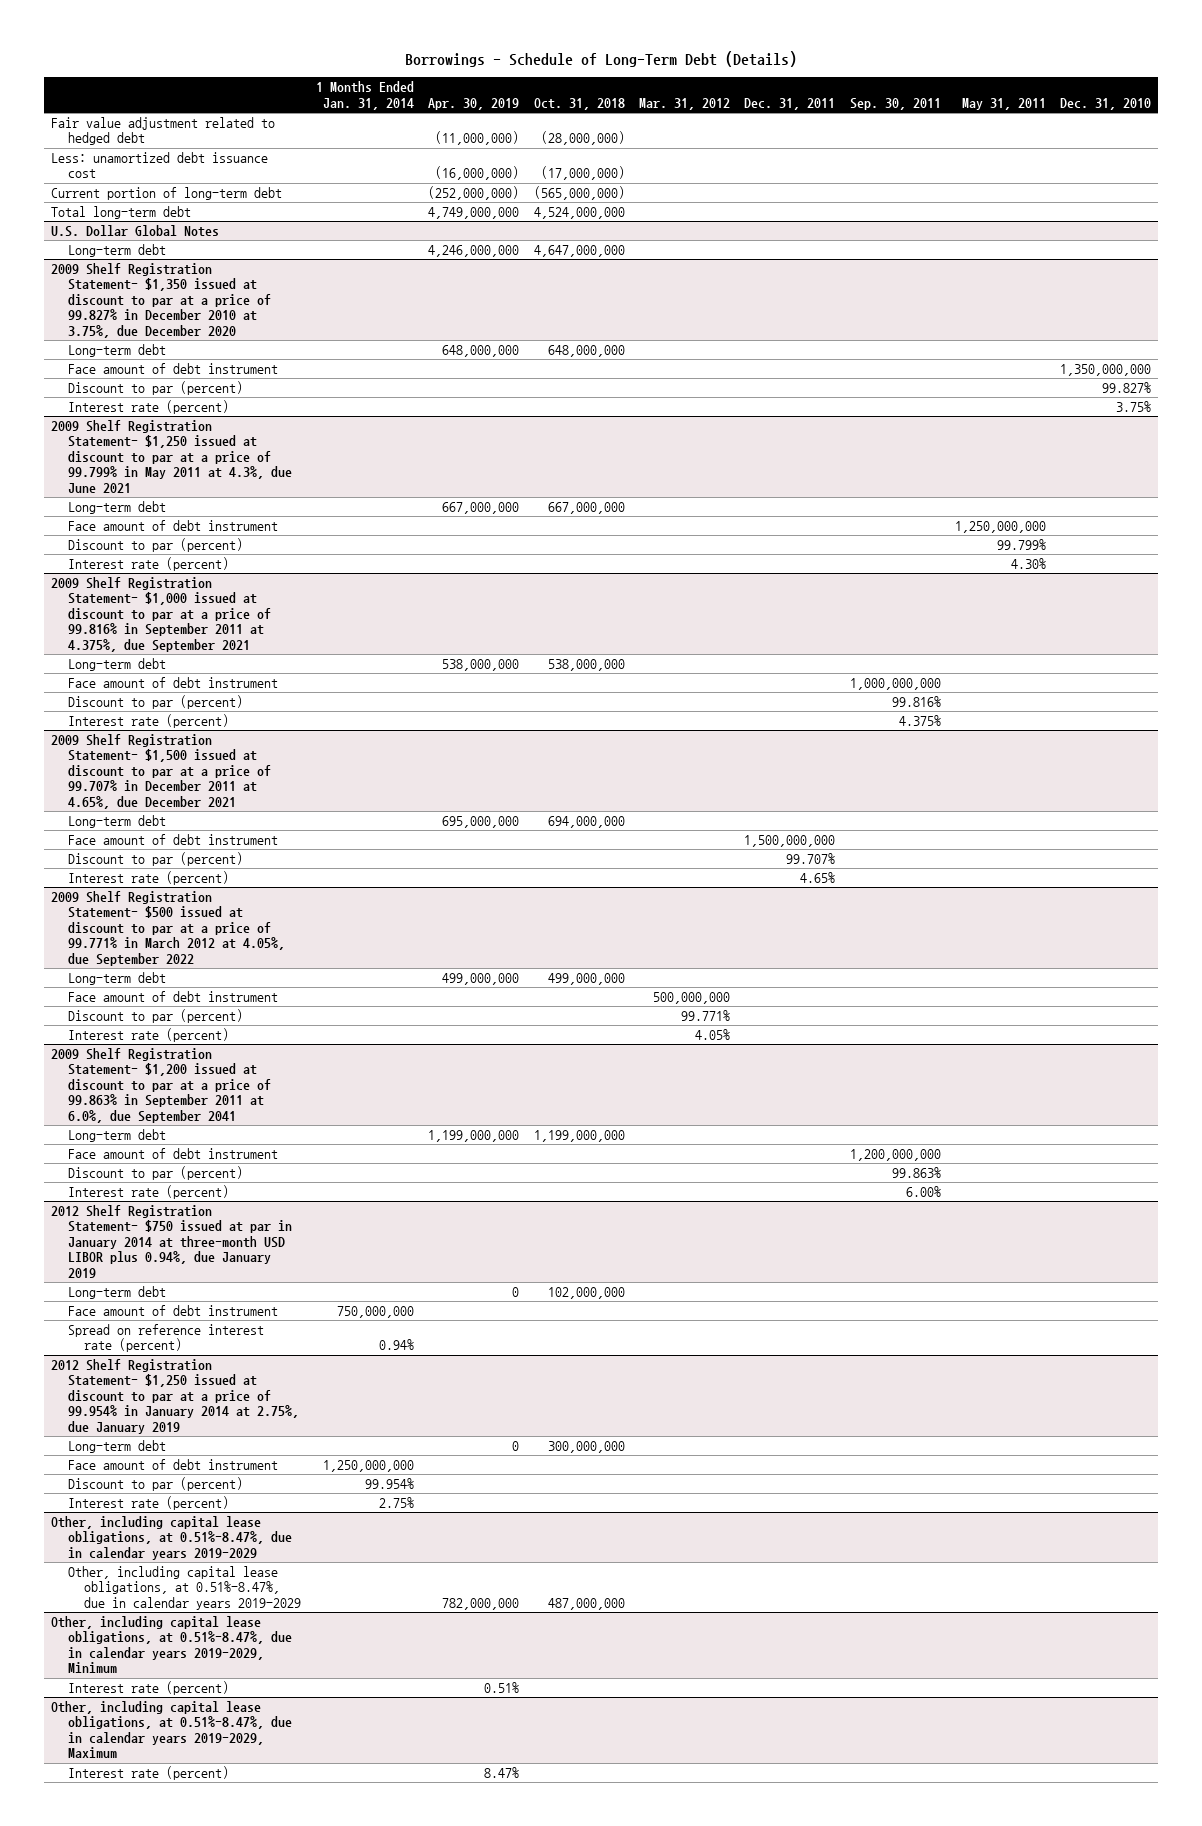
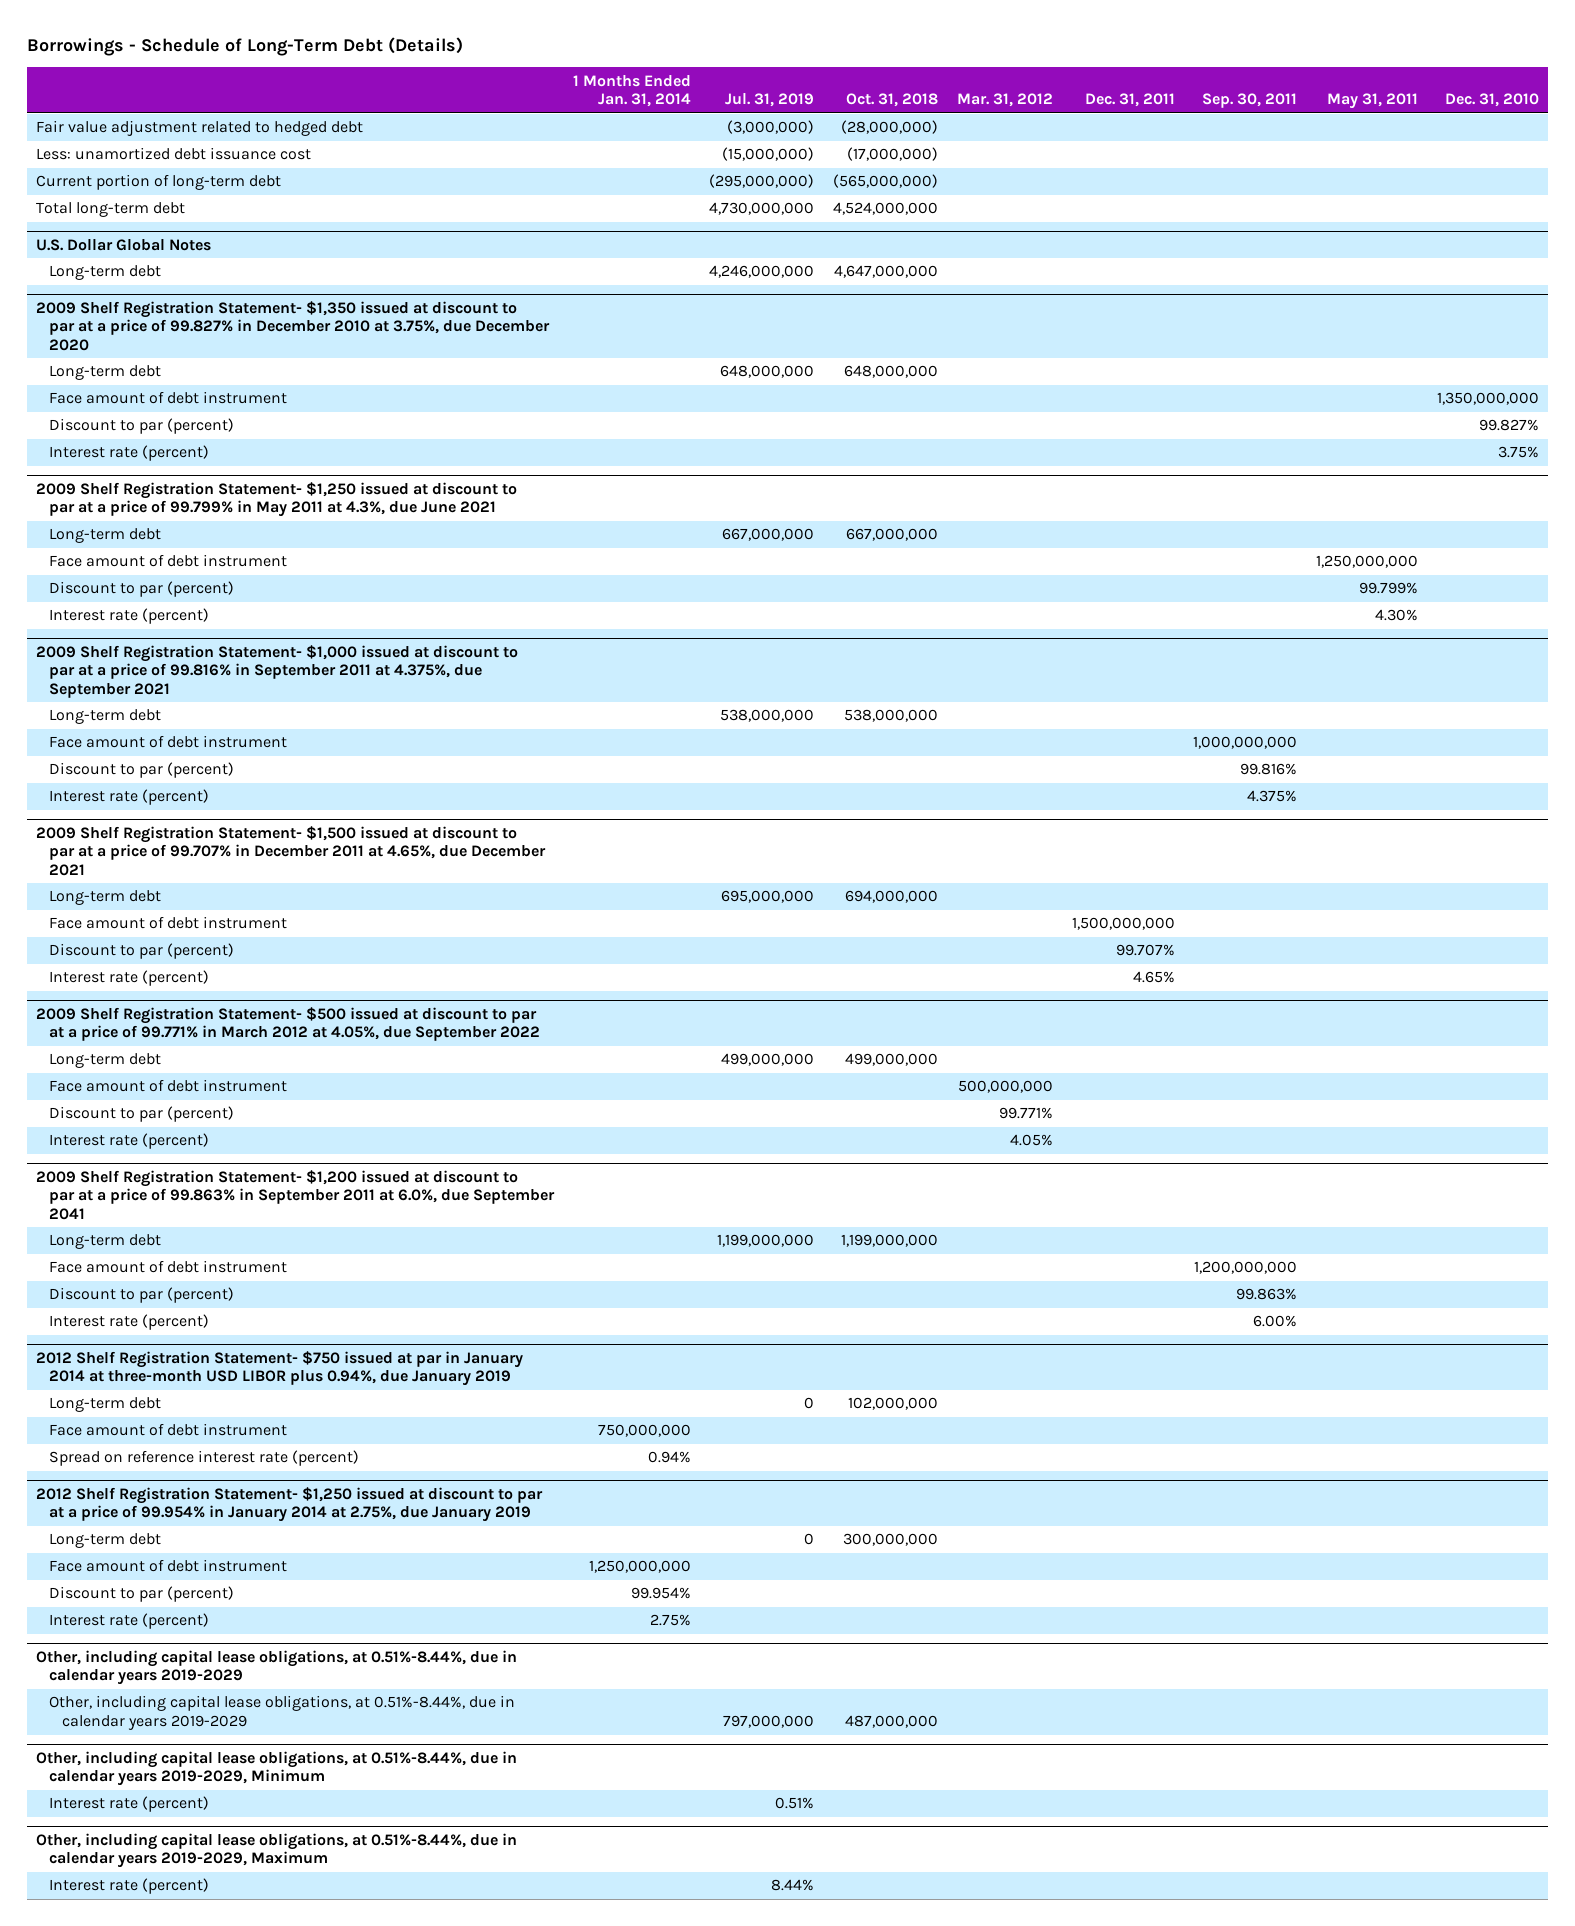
[428,97,520,110] Apr. 30, 2019 -> none
none -> [725,93,815,108] Jul. 31, 2019
[50,1515,292,1560] Other, including capital lease obligations, at 0.51%-8.47%, due in calendar years 2019-2029 -> [36,1649,518,1686] Other, including capital lease obligations, at 0.51%-8.44%, due in calendar years 2019-2029
[67,1565,302,1610] Other, including capital lease obligations, at 0.51%-8.47%, due in calendar years 2019-2029 -> [49,1695,516,1731] Other, including capital lease obligations, at 0.51%-8.44%, due in calendar years 2019-2029
[50,1615,292,1674] Other, including capital lease obligations, at 0.51%-8.47%, due in calendar years 2019-2029, Minimum -> [36,1750,518,1787] Other, including capital lease obligations, at 0.51%-8.44%, due in calendar years 2019-2029, Minimum
[50,1700,292,1759] Other, including capital lease obligations, at 0.51%-8.47%, due in calendar years 2019-2029, Maximum -> [36,1832,518,1869] Other, including capital lease obligations, at 0.51%-8.44%, due in calendar years 2019-2029, Maximum

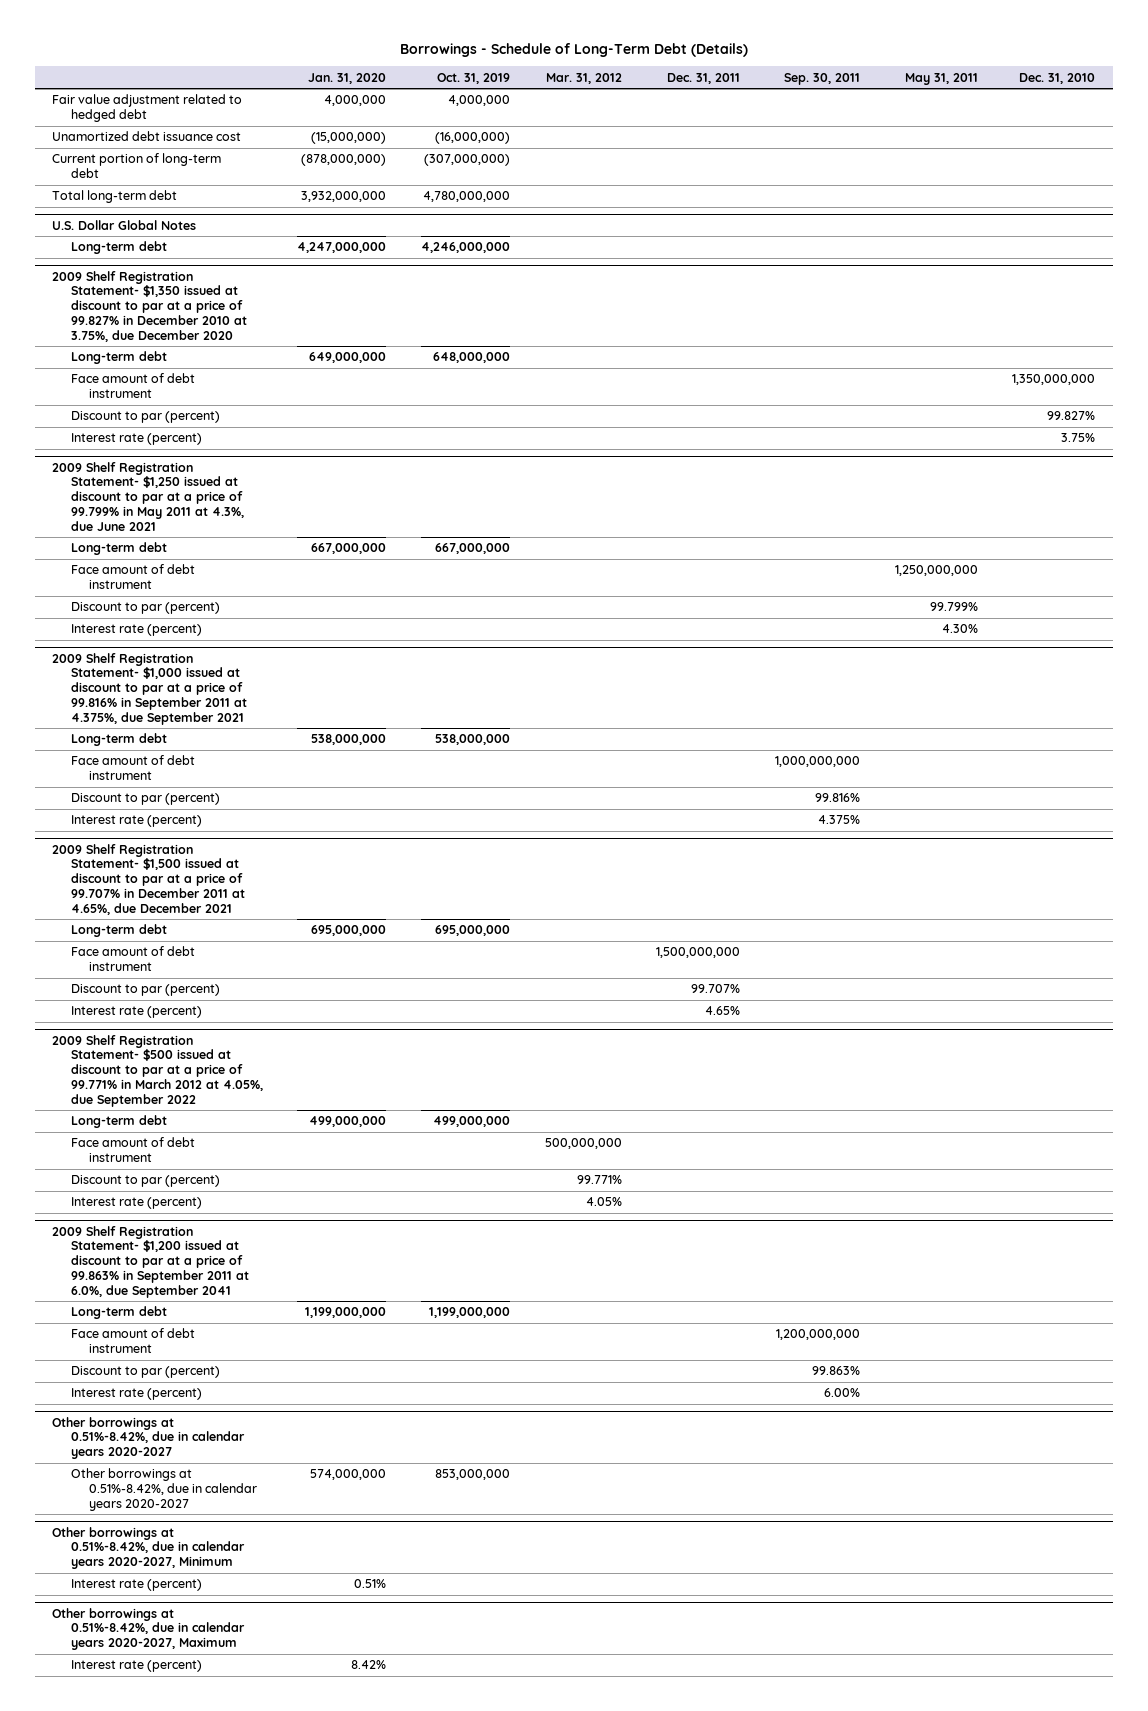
[572,74,691,108] 1 Months Ended Jan. 31, 2014 -> none
[725,93,815,108] Jul. 31, 2019 -> none
[846,93,939,108] Oct. 31, 2018 -> none
none -> [308,72,387,84] Jan. 31, 2020
none -> [437,72,511,84] Oct. 31, 2019
[36,147,312,161] Less: unamortized debt issuance cost -> [52,131,242,142] Unamortized debt issuance cost
[36,1350,524,1387] 2012 Shelf Registration Statement- $750 issued at par in January 2014 at three-month USD LIBOR plus 0.94%, due January 2019 -> none
[49,1397,162,1413] Long-term debt -> none
[49,1423,288,1437] Face amount of debt instrument -> none
[49,1450,360,1467] Spread on reference interest rate (percent) -> none
[36,1486,544,1523] 2012 Shelf Registration Statement- $1,250 issued at discount to par at a price of 99.954% in January 2014 at 2.75%, due January 2019 -> none
[49,1533,162,1549] Long-term debt -> none
[49,1559,288,1573] Face amount of debt instrument -> none
[49,1586,235,1603] Discount to par (percent) -> none
[49,1613,210,1630] Interest rate (percent) -> none
[36,1649,518,1686] Other, including capital lease obligations, at 0.51%-8.44%, due in calendar years 2019-2029 -> none
[49,1695,516,1731] Other, including capital lease obligations, at 0.51%-8.44%, due in calendar years 2019-2029 -> none
[36,1750,518,1787] Other, including capital lease obligations, at 0.51%-8.44%, due in calendar years 2019-2029, Minimum -> none
[49,1796,210,1813] Interest rate (percent) -> none
[36,1832,518,1869] Other, including capital lease obligations, at 0.51%-8.44%, due in calendar years 2019-2029, Maximum -> none
[49,1878,210,1895] Interest rate (percent) -> none
none -> [52,1416,245,1460] Other borrowings at 0.51%-8.42%, due in calendar years 2020-2027
none -> [70,1468,258,1511] Other borrowings at 0.51%-8.42%, due in calendar years 2020-2027
none -> [52,1526,245,1570] Other borrowings at 0.51%-8.42%, due in calendar years 2020-2027, Minimum
none -> [70,1579,202,1592] Interest rate (percent)
none -> [52,1607,245,1651] Other borrowings at 0.51%-8.42%, due in calendar years 2020-2027, Maximum
none -> [70,1660,202,1673] Interest rate (percent)

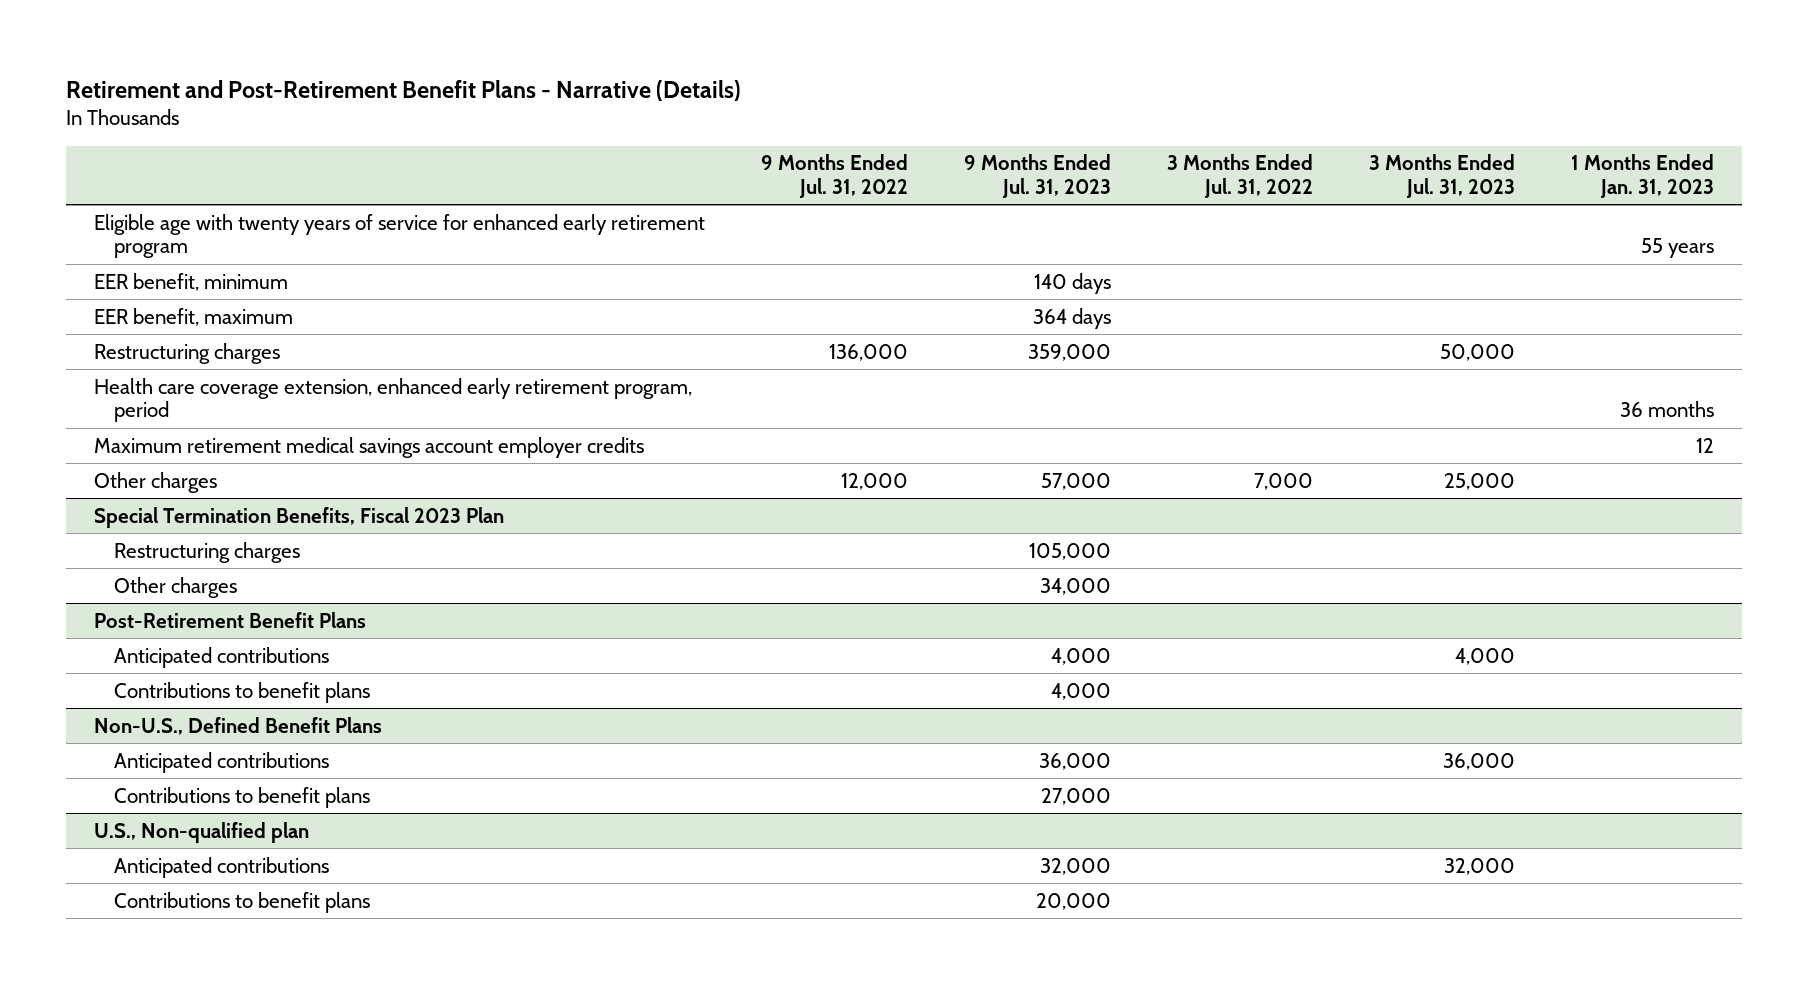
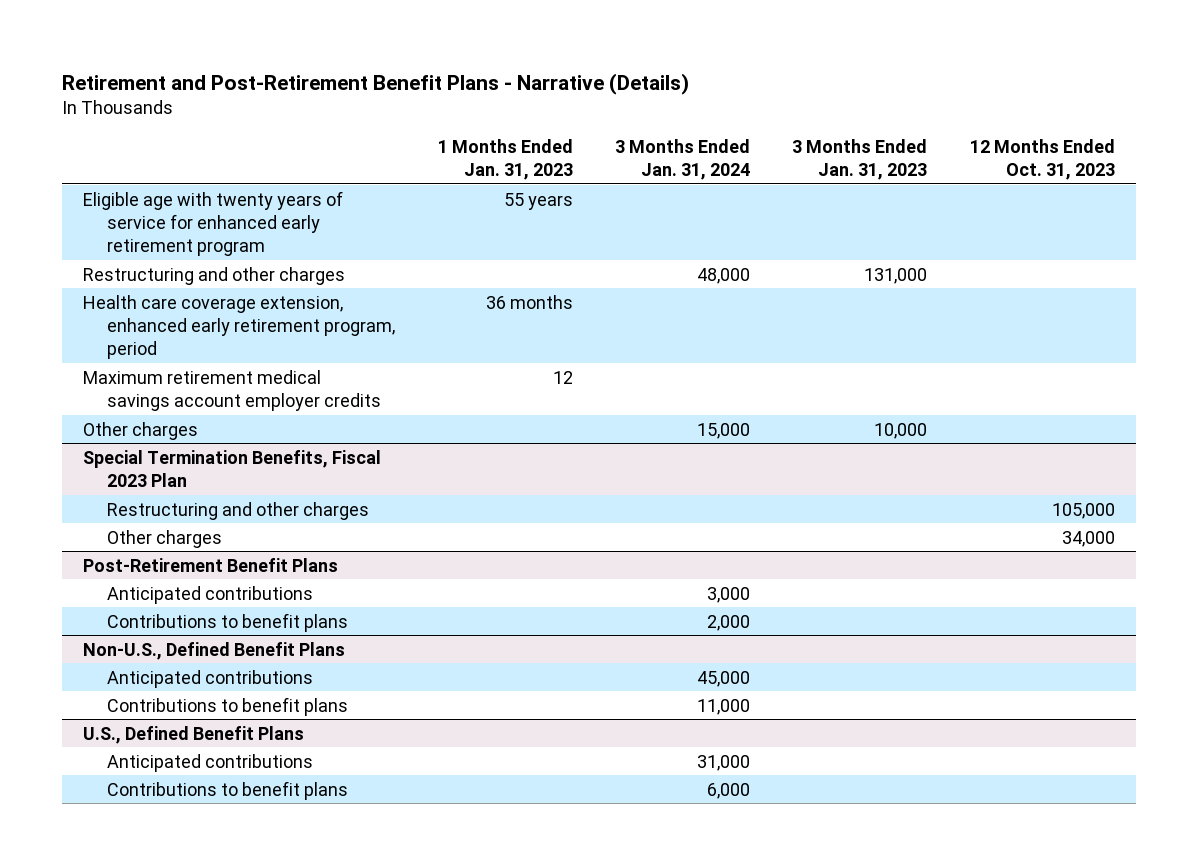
[761,154,909,198] 9 Months Ended Jul. 31, 2022 -> none
[964,154,1112,198] 9 Months Ended Jul. 31, 2023 -> none
[1167,154,1314,198] 3 Months Ended Jul. 31, 2022 -> none
[1369,154,1516,198] 3 Months Ended Jul. 31, 2023 -> none
none -> [614,138,750,180] 3 Months Ended Jan. 31, 2024
none -> [792,138,928,180] 3 Months Ended Jan. 31, 2023
none -> [969,138,1115,180] 12 Months Ended Oct. 31, 2023
[94,272,289,291] EER benefit, minimum -> none
[94,307,294,326] EER benefit, maximum -> none
[94,342,281,364] Restructuring charges -> [82,266,345,285] Restructuring and other charges
[113,541,300,563] Restructuring charges -> [107,501,370,520] Restructuring and other charges
[94,821,310,843] U.S., Non-qualified plan -> none
[113,856,329,878] Anticipated contributions -> none
[113,891,370,913] Contributions to benefit plans -> none
none -> [82,725,304,744] U.S., Defined Benefit Plans
none -> [107,753,314,772] Anticipated contributions
none -> [107,780,349,800] Contributions to benefit plans

